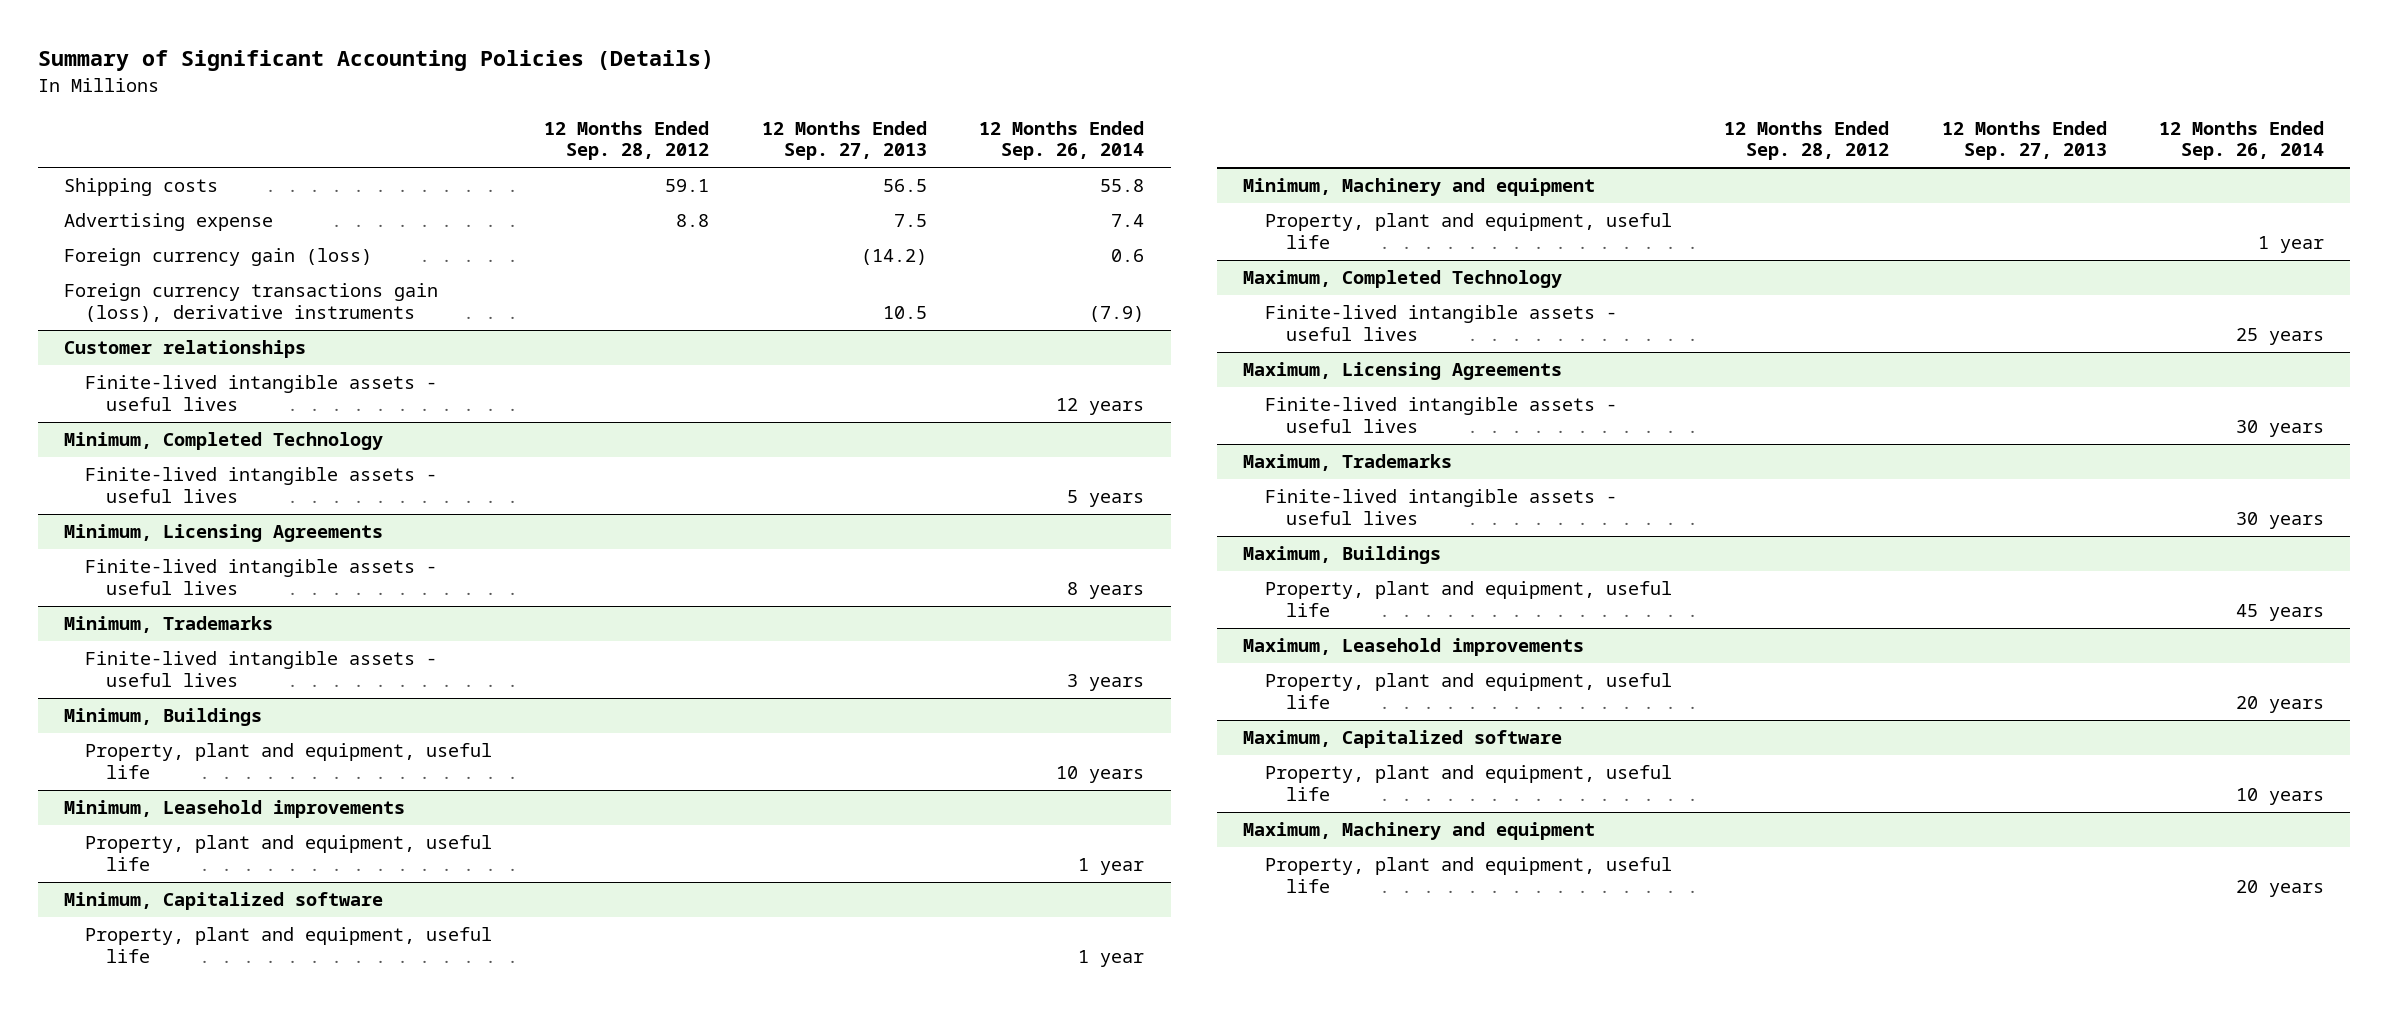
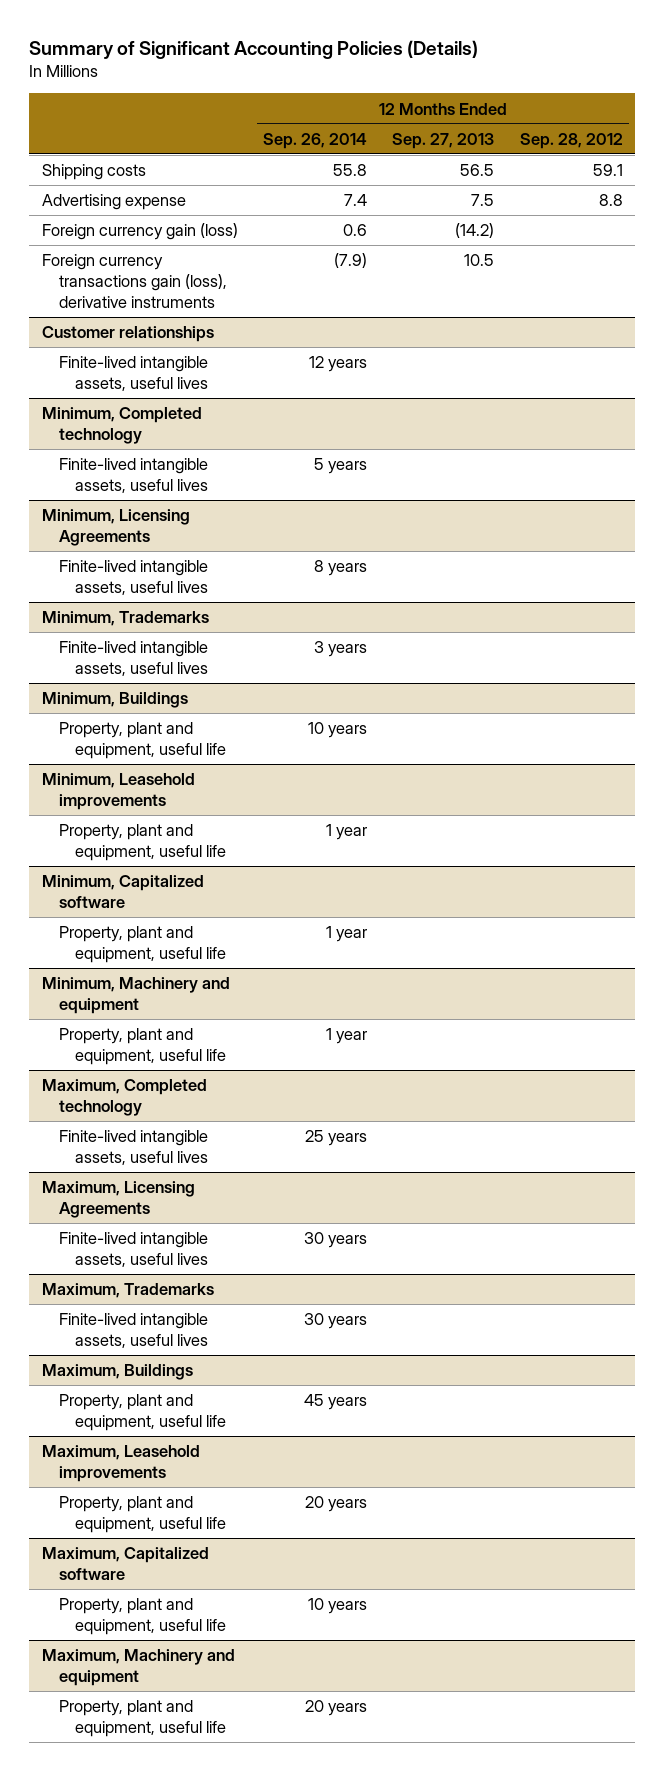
[84,375,437,412] Finite-lived intangible assets - useful lives -> [58,356,209,392] Finite-lived intangible assets, useful lives
[63,432,383,451] Minimum, Completed Technology -> [41,407,202,445] Minimum, Completed technology
[84,467,437,504] Finite-lived intangible assets - useful lives -> [58,458,209,494] Finite-lived intangible assets, useful lives
[84,559,437,596] Finite-lived intangible assets - useful lives -> [58,560,209,596] Finite-lived intangible assets, useful lives
[84,651,437,688] Finite-lived intangible assets - useful lives -> [58,641,209,677] Finite-lived intangible assets, useful lives
[1243,270,1563,289] Maximum, Completed Technology -> [41,1079,207,1117] Maximum, Completed technology
[1264,305,1617,342] Finite-lived intangible assets - useful lives -> [58,1130,209,1166] Finite-lived intangible assets, useful lives
[1264,397,1617,434] Finite-lived intangible assets - useful lives -> [58,1232,209,1268] Finite-lived intangible assets, useful lives
[1264,489,1617,526] Finite-lived intangible assets - useful lives -> [58,1313,209,1349] Finite-lived intangible assets, useful lives

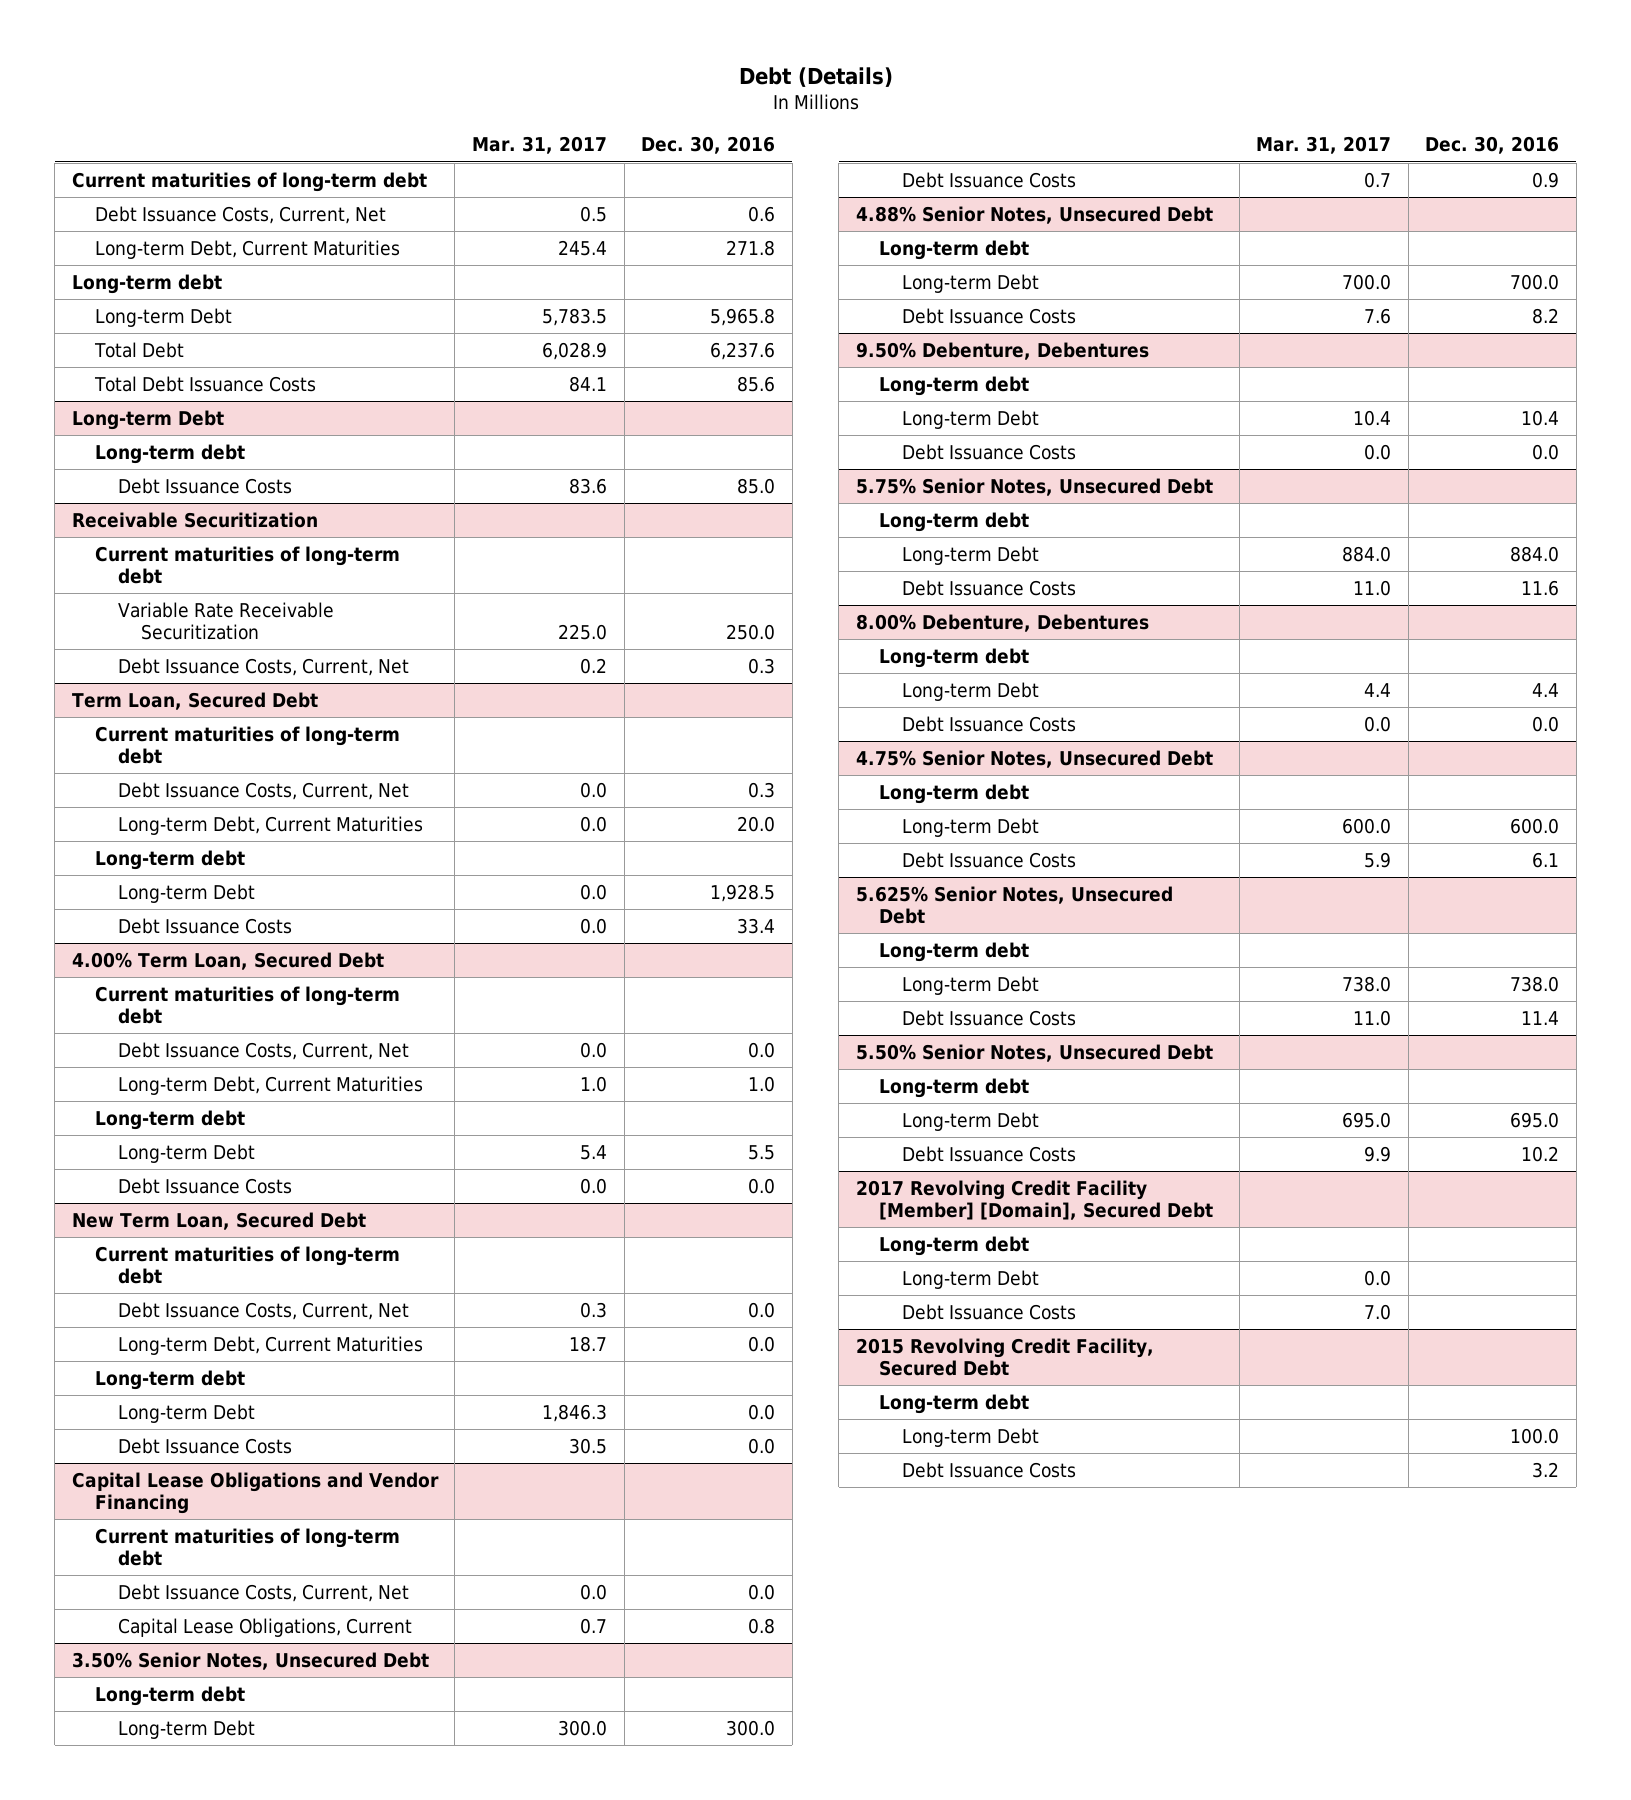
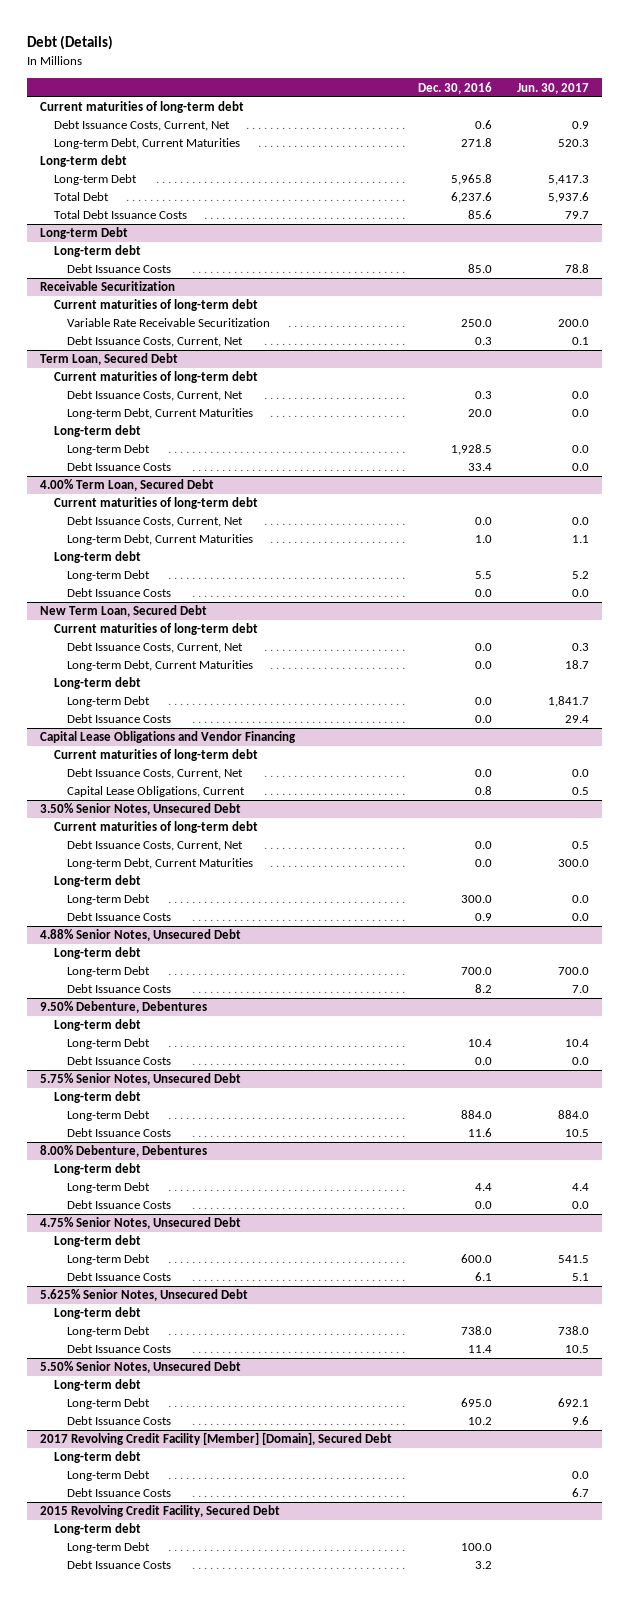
[471,136,607,155] Mar. 31, 2017 -> none
none -> [517,82,590,94] Jun. 30, 2017
none -> [53,821,258,834] Current maturities of long-term debt
none -> [67,840,244,852] Debt Issuance Costs, Current, Net
none -> [67,858,254,870] Long-term Debt, Current Maturities

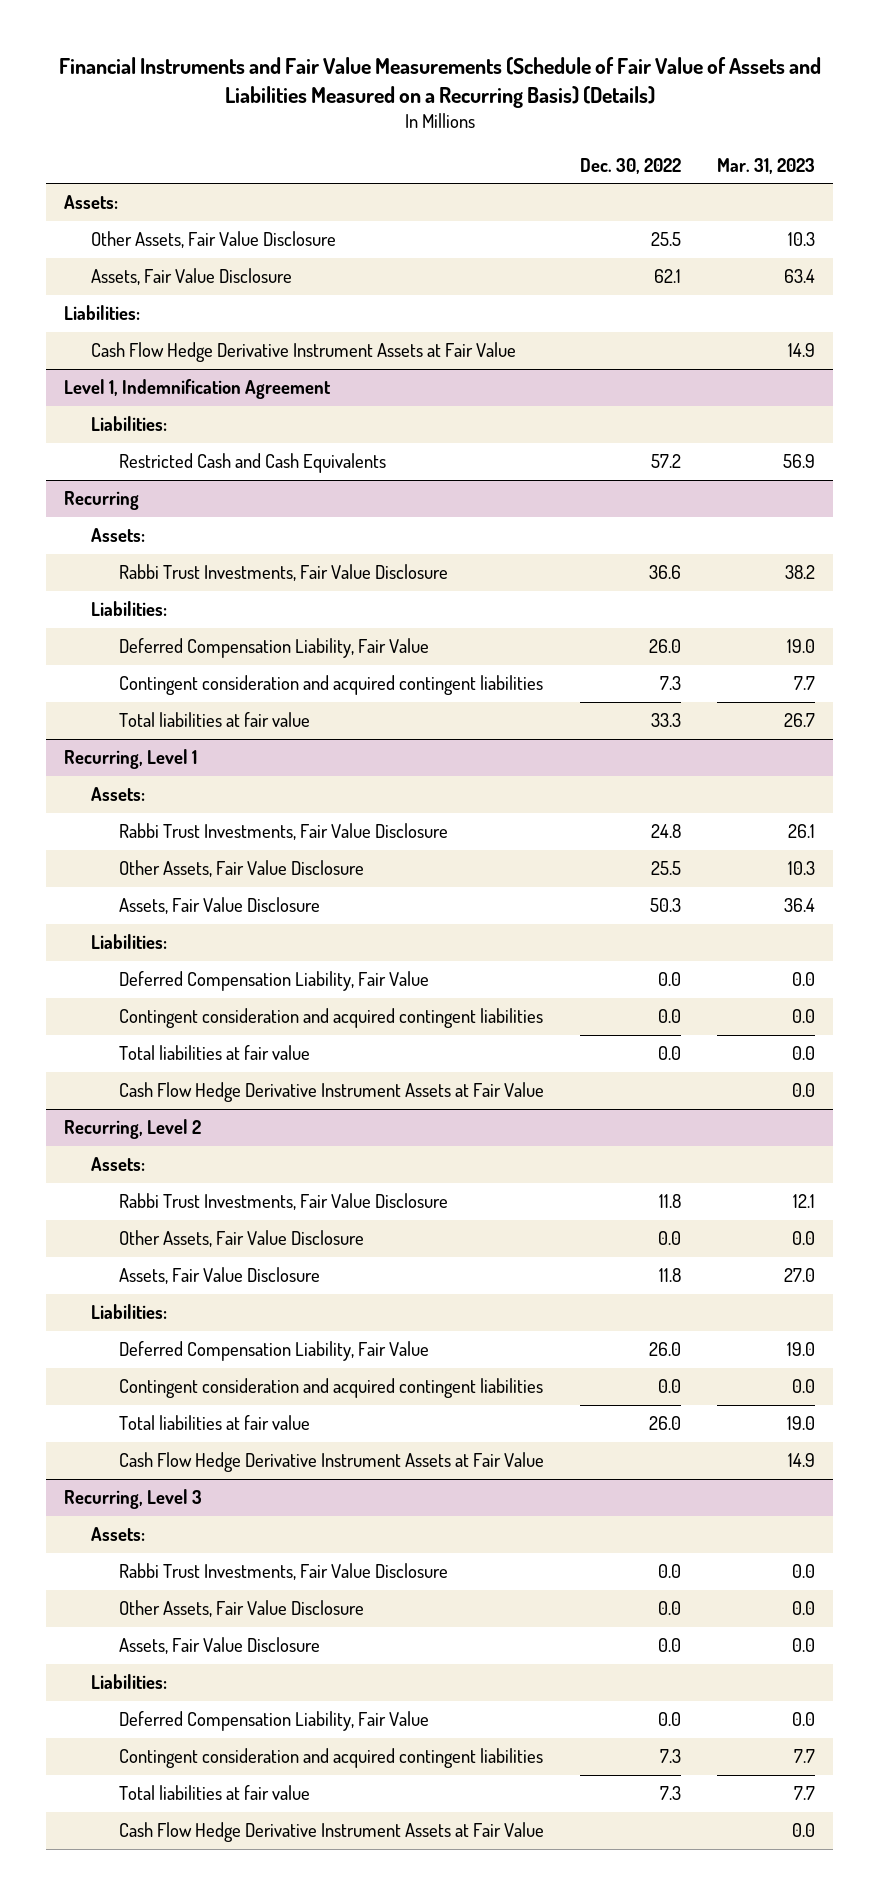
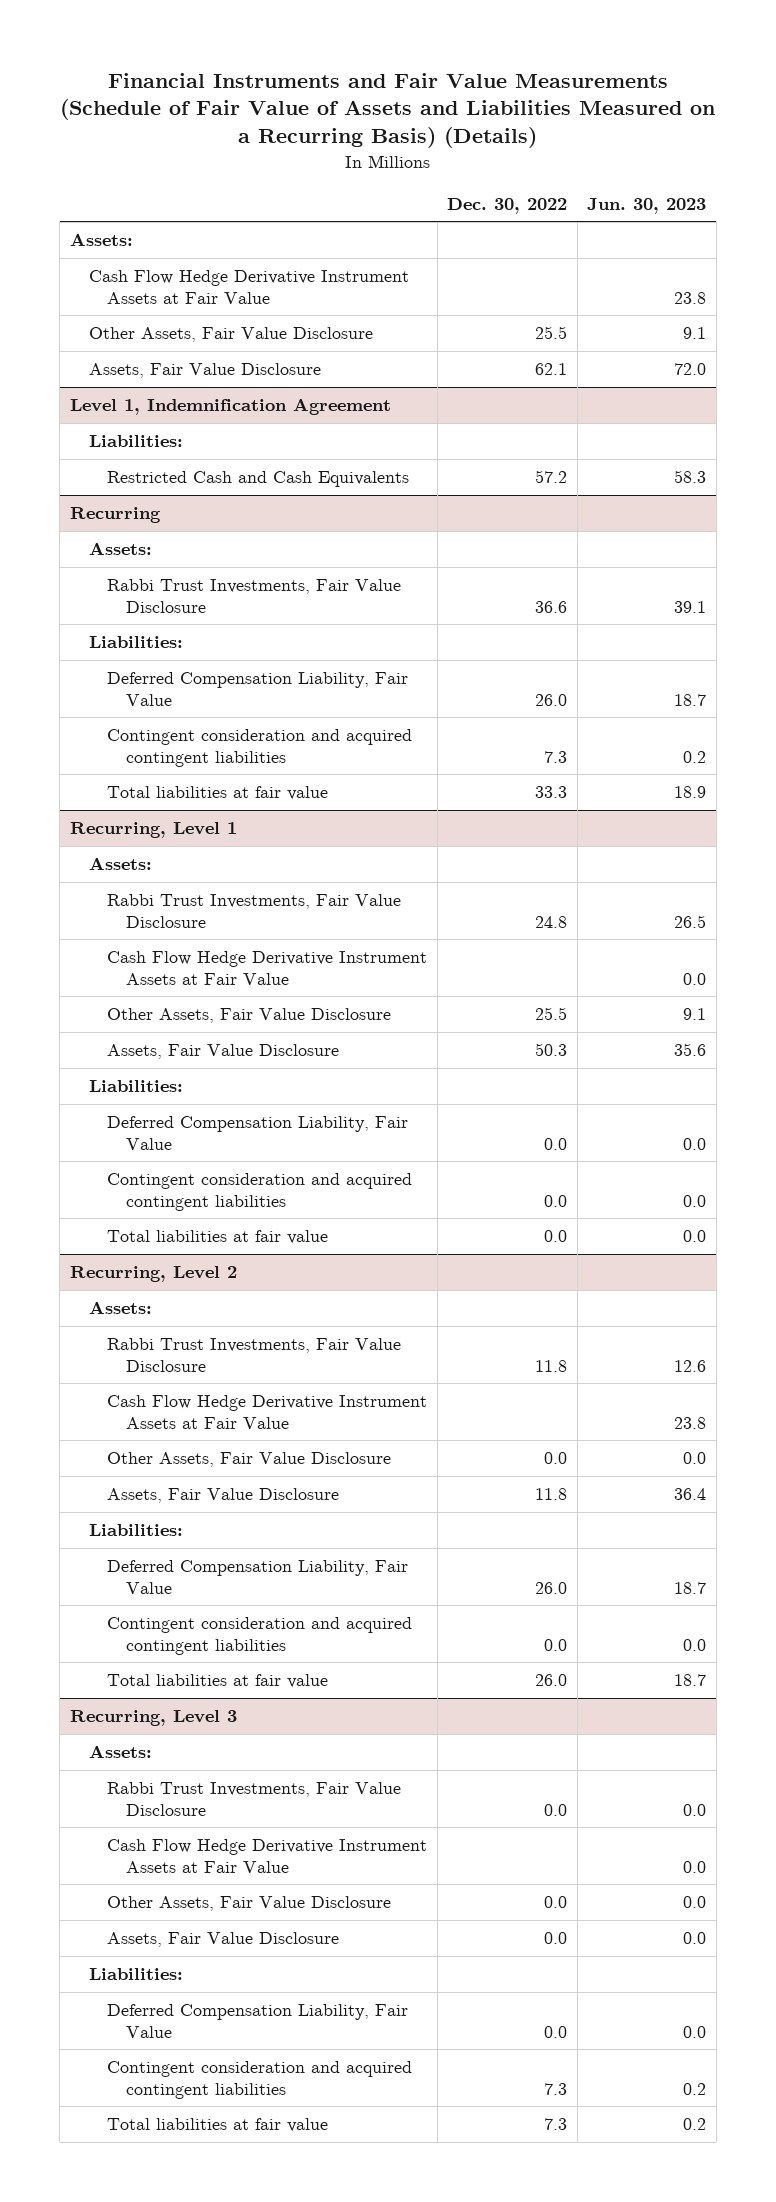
[717,157,816,174] Mar. 31, 2023 -> none
none -> [587,197,707,214] Jun. 30, 2023
[91,342,517,363] Cash Flow Hedge Derivative Instrument Assets at Fair Value -> [88,270,409,304] Cash Flow Hedge Derivative Instrument Assets at Fair Value
[63,305,140,321] Liabilities: -> none
[118,1082,544,1103] Cash Flow Hedge Derivative Instrument Assets at Fair Value -> [107,951,428,985] Cash Flow Hedge Derivative Instrument Assets at Fair Value
[118,1452,544,1473] Cash Flow Hedge Derivative Instrument Assets at Fair Value -> [107,1395,428,1429] Cash Flow Hedge Derivative Instrument Assets at Fair Value
[118,1822,544,1843] Cash Flow Hedge Derivative Instrument Assets at Fair Value -> [107,1839,428,1873] Cash Flow Hedge Derivative Instrument Assets at Fair Value

